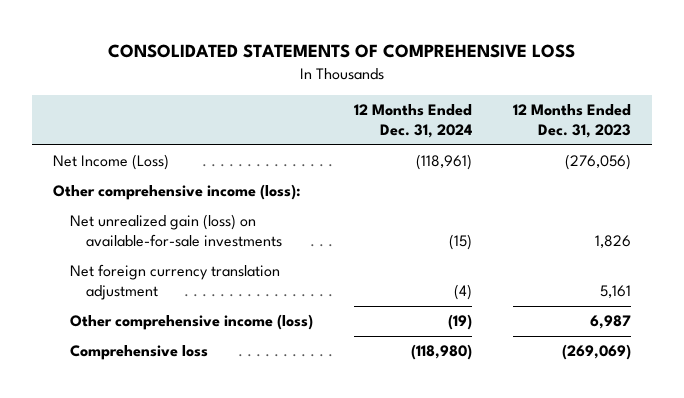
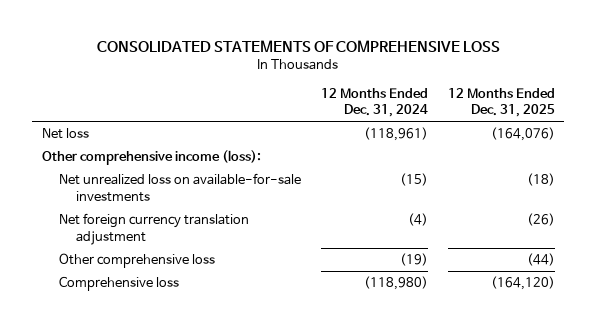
[513,103,632,138] 12 Months Ended Dec. 31, 2023 -> none
none -> [447,87,555,118] 12 Months Ended Dec. 31, 2025
[53,154,170,171] Net Income (Loss) -> [41,128,89,140] Net loss
[69,214,282,248] Net unrealized gain (loss) on available-for-sale investments -> [58,173,301,202] Net unrealized loss on available-for-sale investments
[69,314,313,331] Other comprehensive income (loss) -> [58,253,215,269] Other comprehensive loss

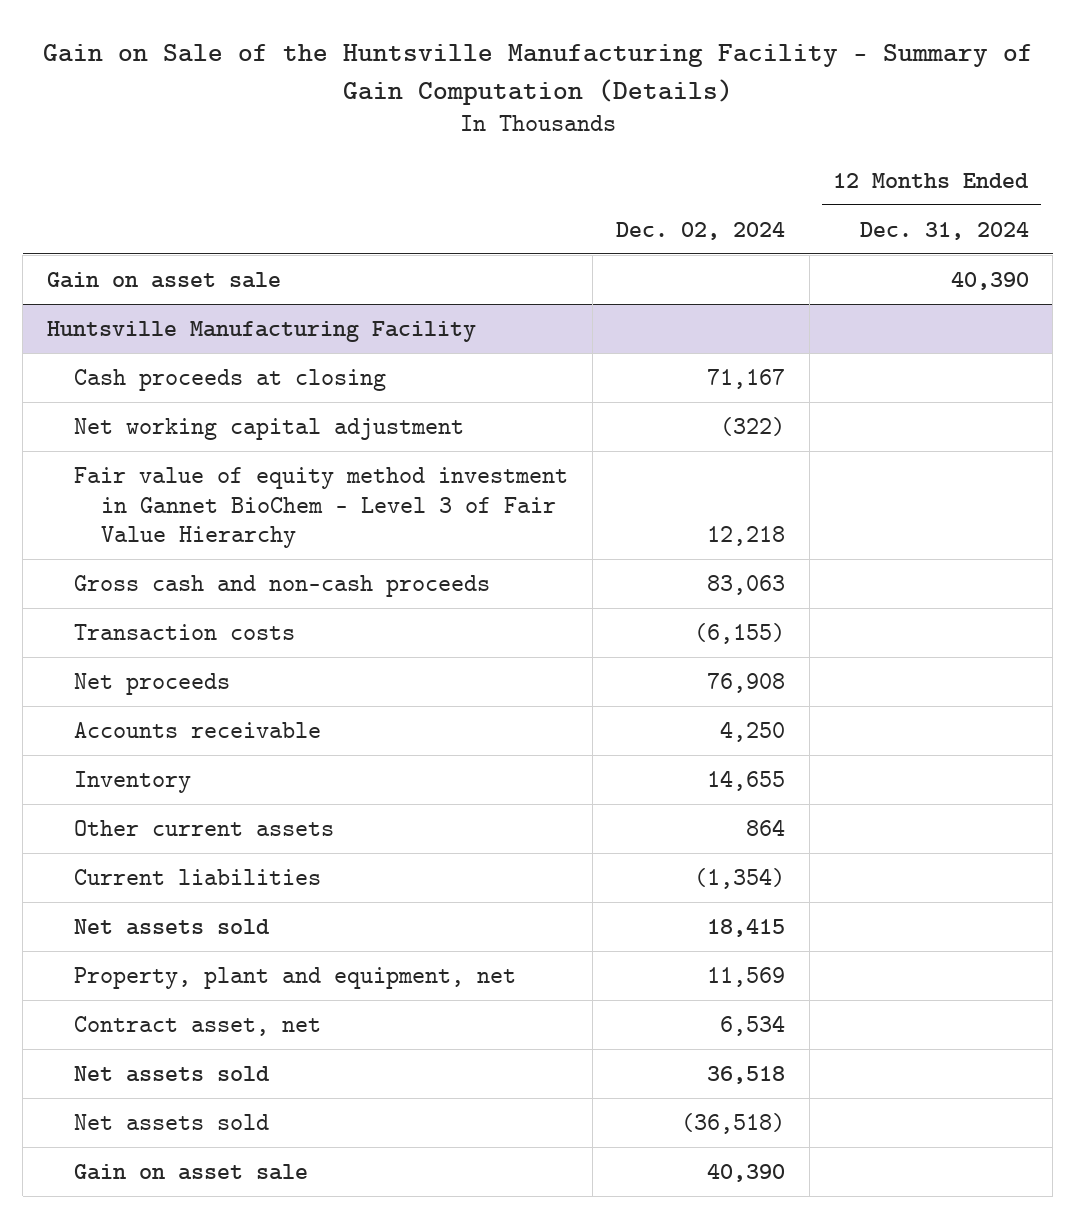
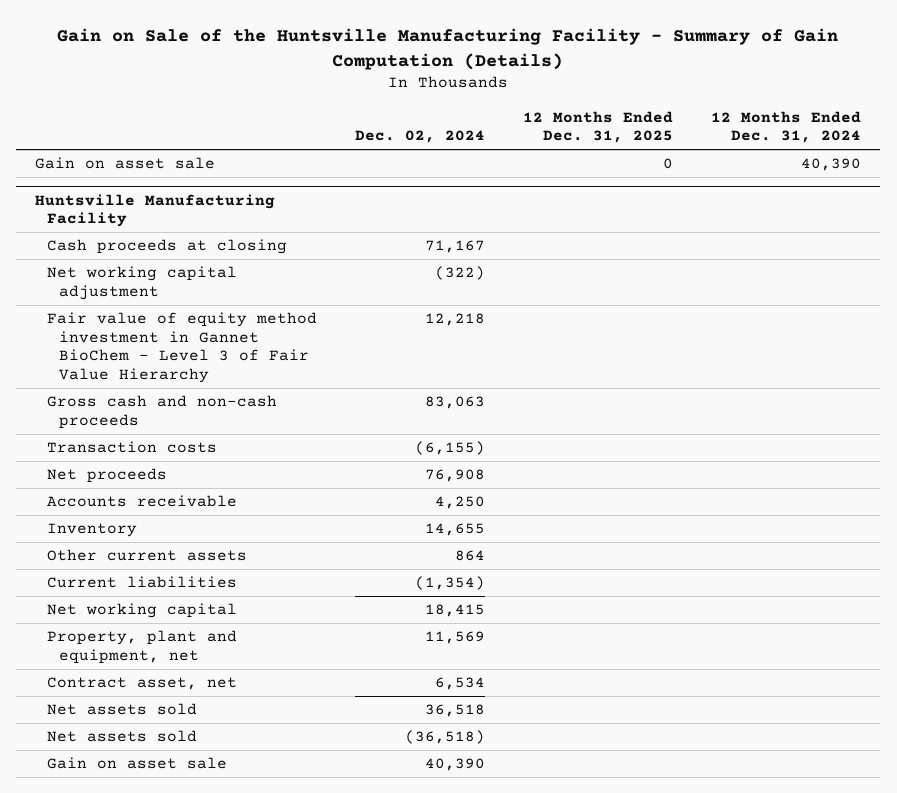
none -> [523,110,674,144] 12 Months Ended Dec. 31, 2025
[73,918,270,935] Net assets sold -> [47,603,238,619] Net working capital

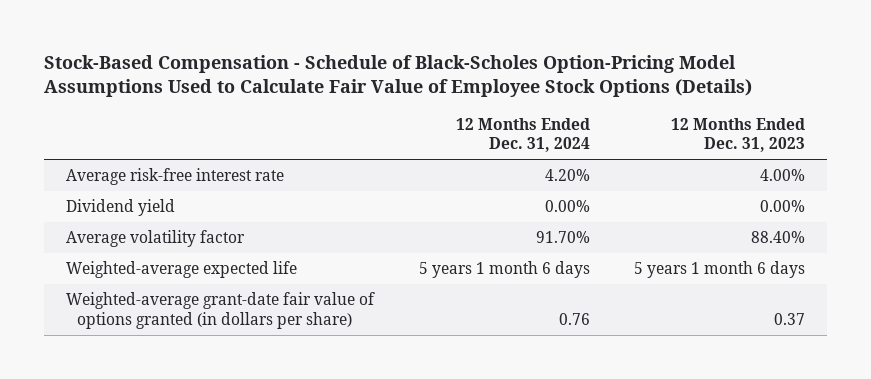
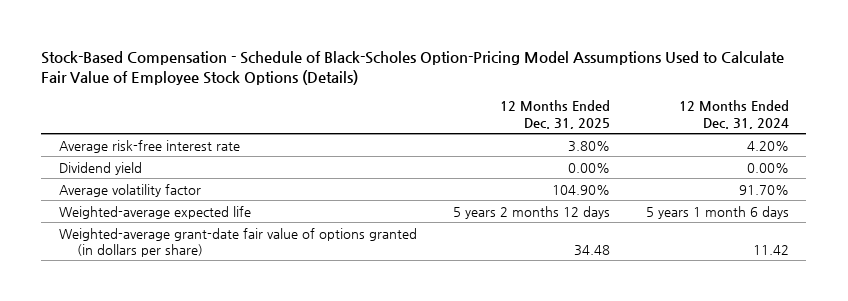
[670,117,805,153] 12 Months Ended Dec. 31, 2023 -> none
none -> [499,100,610,129] 12 Months Ended Dec. 31, 2025
[558,312,590,325] 0.76 -> [752,244,789,255] 11.42

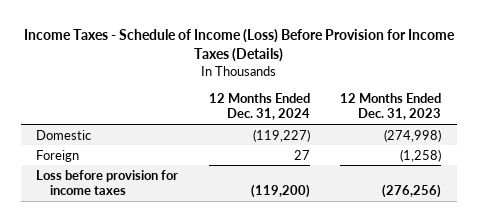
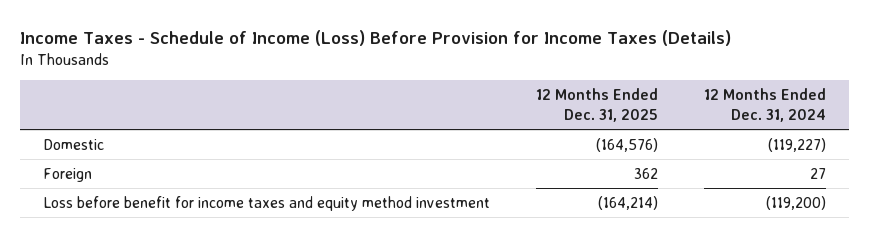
[340,92,442,121] 12 Months Ended Dec. 31, 2023 -> none
none -> [536,88,659,122] 12 Months Ended Dec. 31, 2025
[36,169,179,196] Loss before provision for income taxes -> [43,195,491,211] Loss before benefit for income taxes and equity method investment

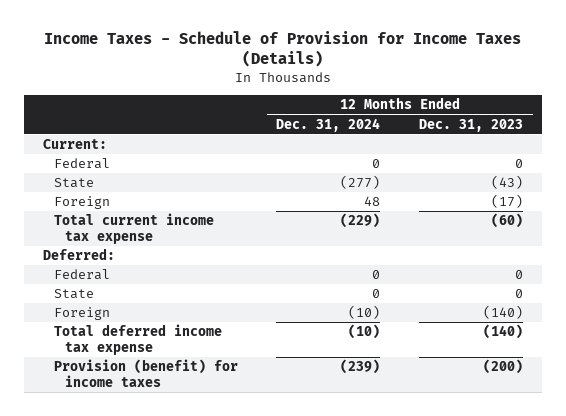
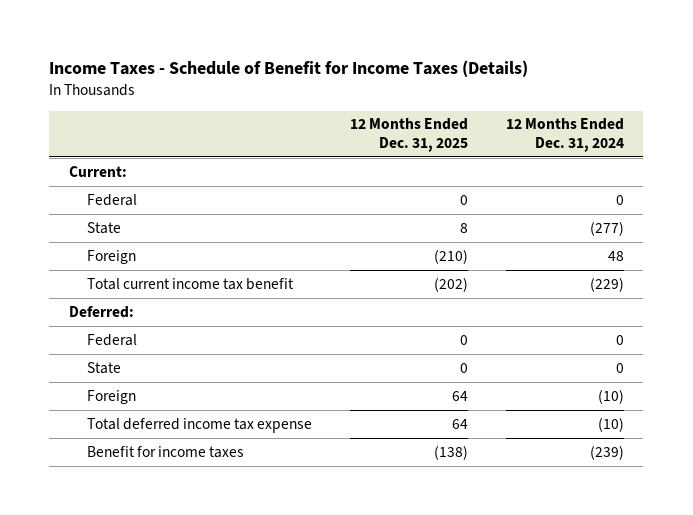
[44,31,522,68] Income Taxes - Schedule of Provision for Income Taxes (Details) -> [49,59,529,77] Income Taxes - Schedule of Benefit for Income Taxes (Details)
[419,118,524,132] Dec. 31, 2023 -> none
none -> [350,118,469,153] 12 Months Ended Dec. 31, 2025
[53,213,214,245] Total current income tax expense -> [87,277,295,290] Total current income tax benefit
[53,359,238,388] Provision (benefit) for income taxes -> [87,445,245,458] Benefit for income taxes

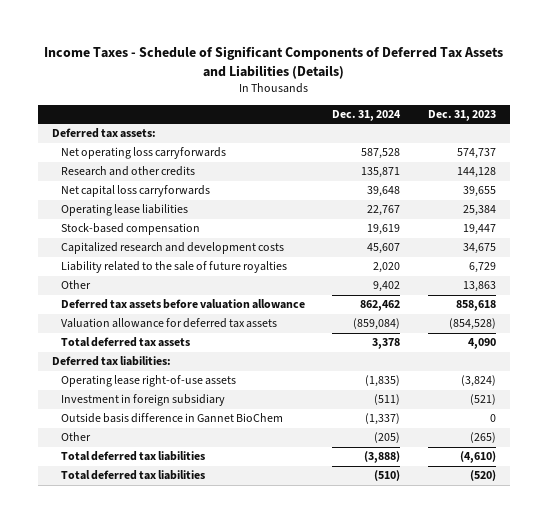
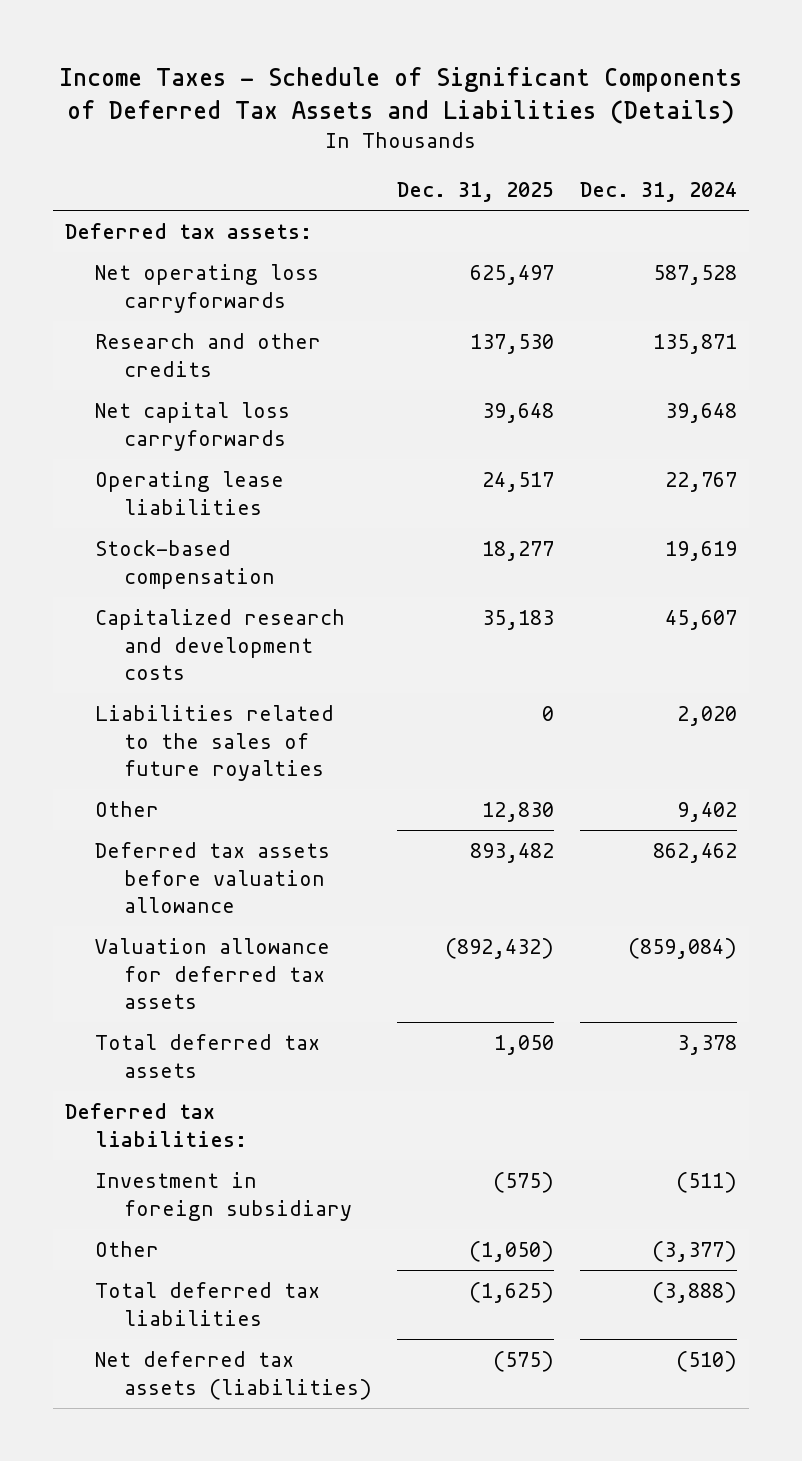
[428,110,497,122] Dec. 31, 2023 -> none
none -> [397,182,555,203] Dec. 31, 2025
[60,261,287,274] Liability related to the sale of future royalties -> [94,704,334,782] Liabilities related to the sales of future royalties
[60,375,236,388] Operating lease right-of-use assets -> none
[60,413,283,424] Outside basis difference in Gannet BioChem -> none
[374,432,401,444] (205) -> [651,1240,737,1262] (3,377)
[60,470,205,481] Total deferred tax liabilities -> [94,1350,372,1400] Net deferred tax assets (liabilities)

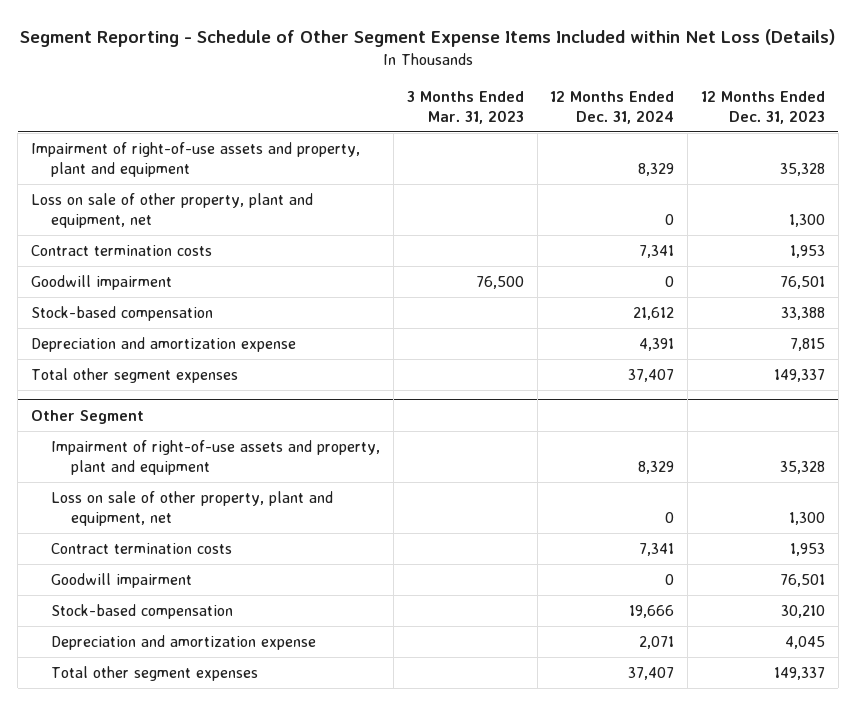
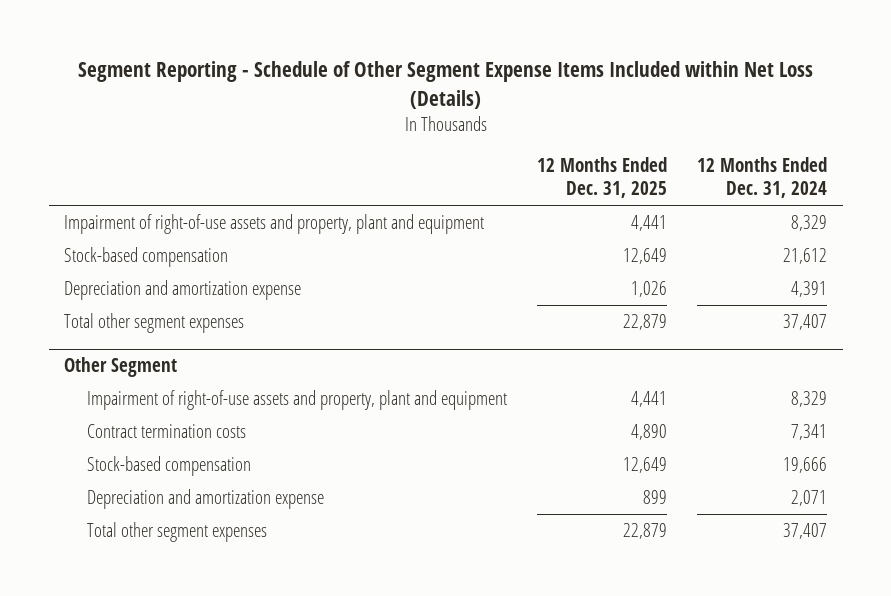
[406,91,524,124] 3 Months Ended Mar. 31, 2023 -> none
[701,91,826,124] 12 Months Ended Dec. 31, 2023 -> none
none -> [536,157,667,199] 12 Months Ended Dec. 31, 2025
[31,193,314,228] Loss on sale of other property, plant and equipment, net -> none
[31,245,213,257] Contract termination costs -> none
[31,275,173,291] Goodwill impairment -> none
[51,491,334,526] Loss on sale of other property, plant and equipment, net -> none
[51,573,193,589] Goodwill impairment -> none

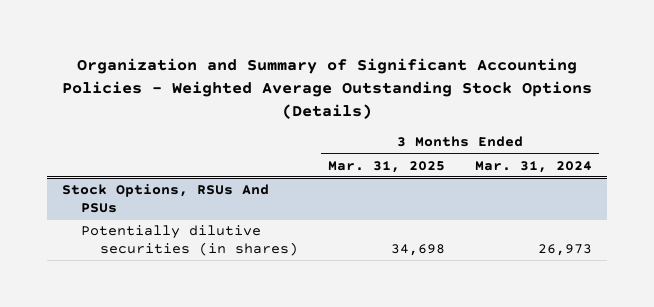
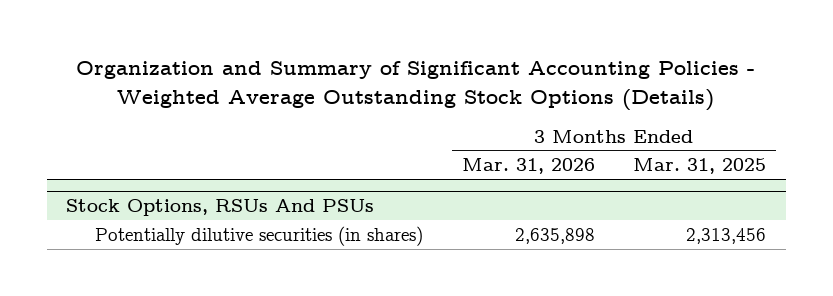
[474,160,592,173] Mar. 31, 2024 -> none
none -> [461,158,595,175] Mar. 31, 2026
[391,243,446,256] 34,698 -> [686,227,767,244] 2,313,456

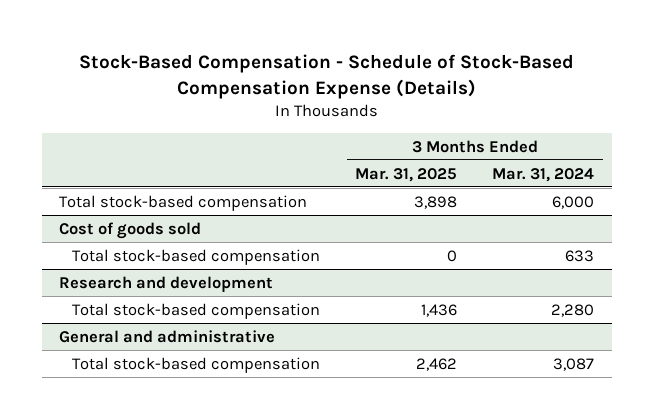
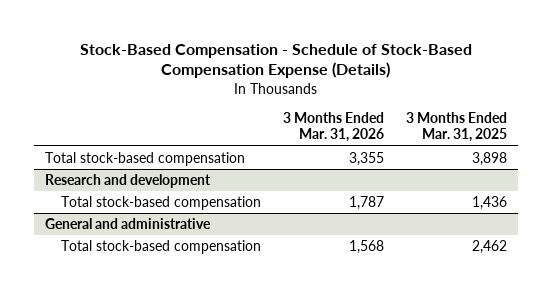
[492,167,595,182] Mar. 31, 2024 -> none
none -> [282,111,384,143] 3 Months Ended Mar. 31, 2026
[59,221,202,239] Cost of goods sold -> none
[72,248,321,265] Total stock-based compensation -> none

